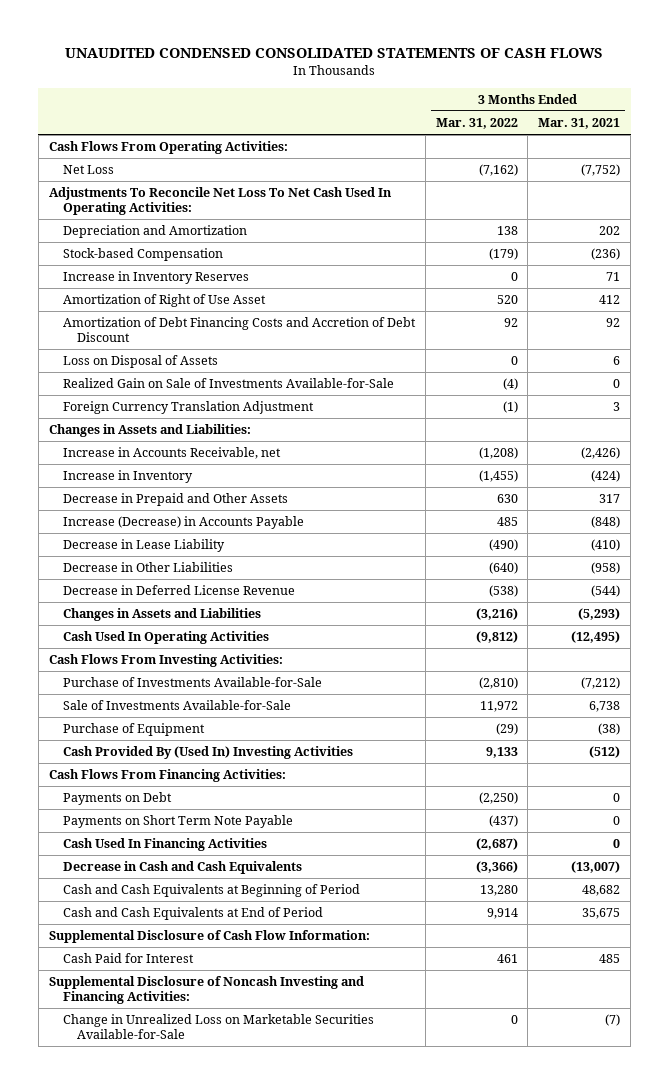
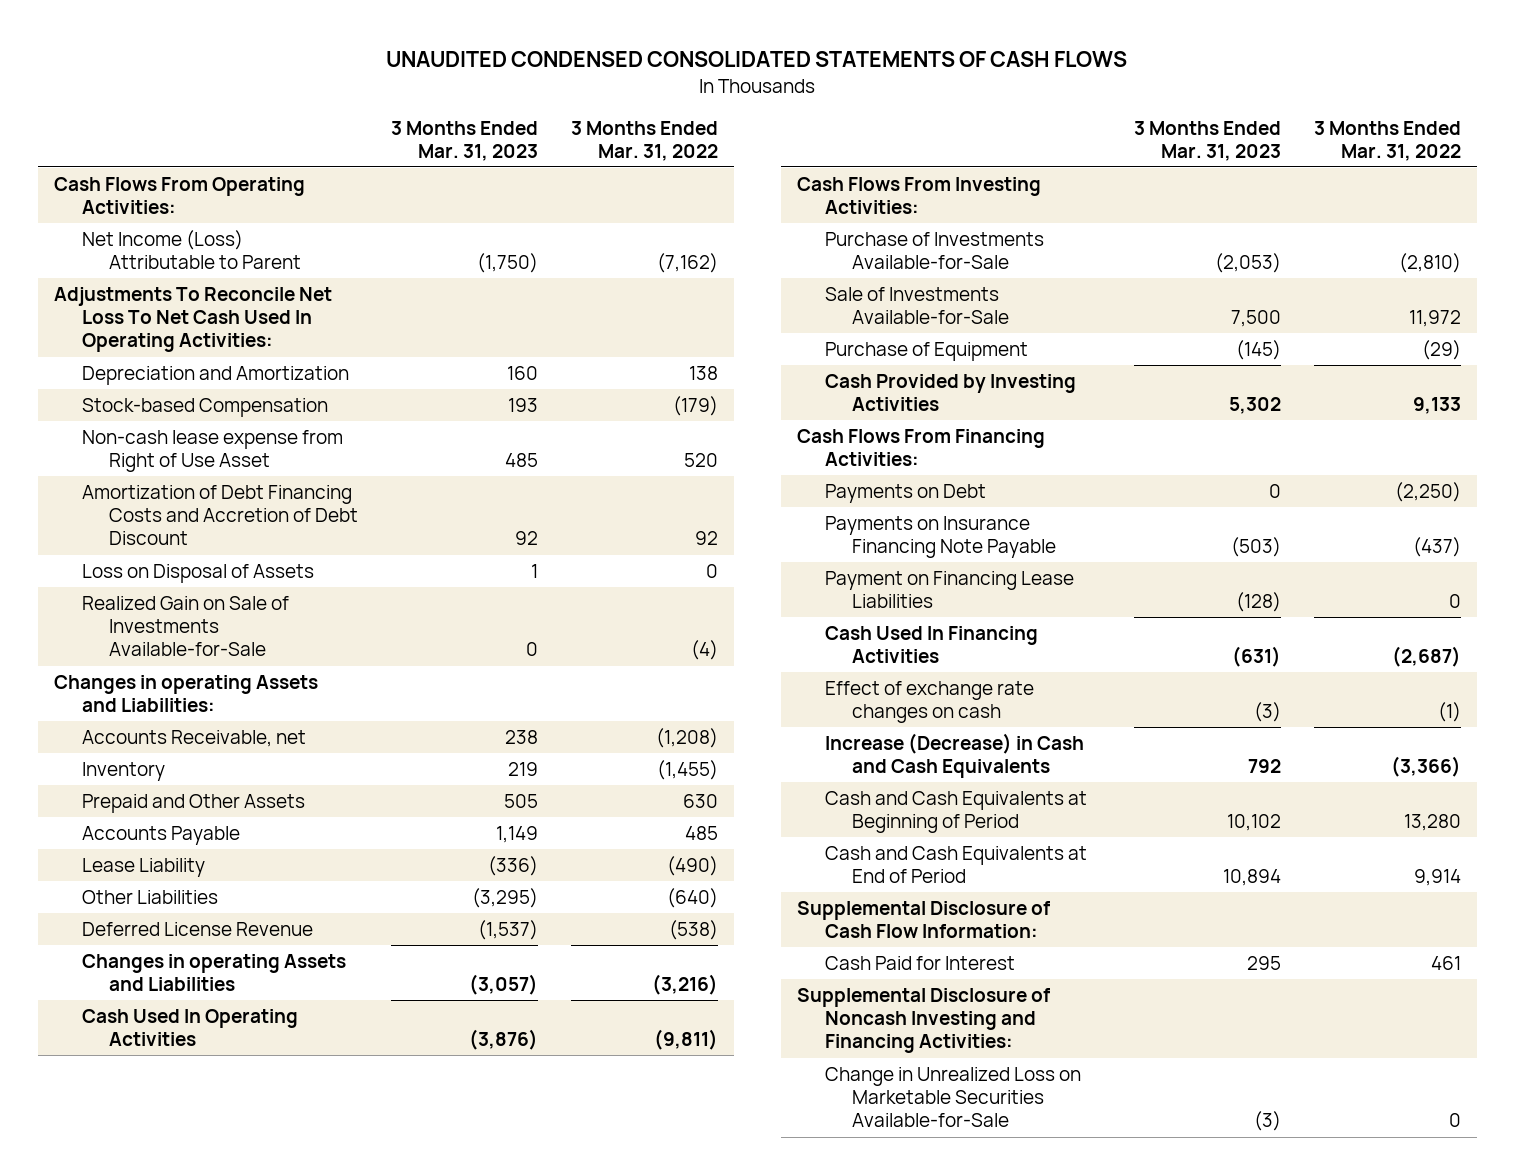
[538,118,621,130] Mar. 31, 2021 -> none
none -> [390,120,538,161] 3 Months Ended Mar. 31, 2023
[63,165,115,175] Net Loss -> [81,230,302,270] Net Income (Loss) Attributable to Parent
[63,271,250,285] Increase in Inventory Reserves -> none
[63,294,267,308] Amortization of Right of Use Asset -> none
none -> [81,430,343,473] Non-cash lease expense from Right of Use Asset
[63,401,315,415] Foreign Currency Translation Adjustment -> none
[48,424,251,438] Changes in Assets and Liabilities: -> [54,675,319,713] Changes in operating Assets and Liabilities:
[63,447,282,460] Increase in Accounts Receivable, net -> [81,730,306,748] Accounts Receivable, net
[63,470,194,484] Increase in Inventory -> [81,762,165,782] Inventory
[63,493,289,507] Decrease in Prepaid and Other Assets -> [81,794,305,814] Prepaid and Other Assets
[63,516,305,530] Increase (Decrease) in Accounts Payable -> [81,826,240,846] Accounts Payable
[63,539,226,553] Decrease in Lease Liability -> [81,858,205,878] Lease Liability
[63,562,234,573] Decrease in Other Liabilities -> [81,890,218,905] Other Liabilities
[63,585,296,596] Decrease in Deferred License Revenue -> [81,922,313,937] Deferred License Revenue
[63,608,262,622] Changes in Assets and Liabilities -> [81,954,346,992] Changes in operating Assets and Liabilities
[475,631,518,644] (9,812) -> [653,1029,718,1051] (9,811)
[63,746,354,760] Cash Provided By (Used In) Investing Activities -> [824,374,1076,412] Cash Provided by Investing Activities
[63,815,294,829] Payments on Short Term Note Payable -> [824,516,1057,559] Payments on Insurance Financing Note Payable
none -> [824,571,1074,609] Payment on Financing Lease Liabilities
none -> [824,681,1034,724] Effect of exchange rate changes on cash
[63,861,303,875] Decrease in Cash and Cash Equivalents -> [824,733,1084,779] Increase (Decrease) in Cash and Cash Equivalents

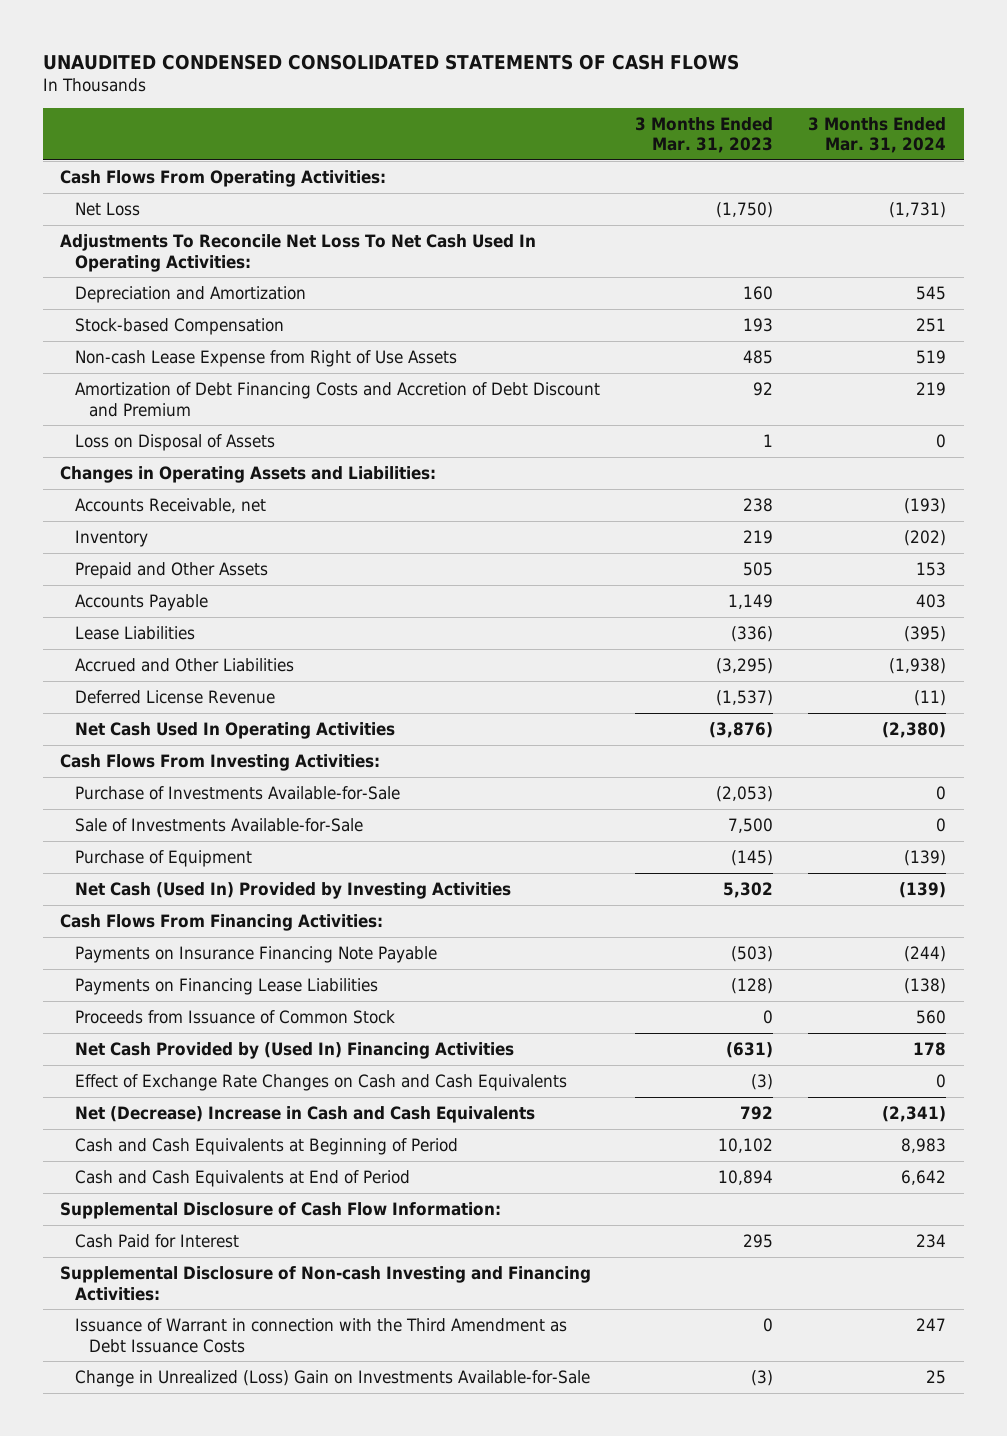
[570,120,718,161] 3 Months Ended Mar. 31, 2022 -> none
none -> [808,116,947,154] 3 Months Ended Mar. 31, 2024
[81,230,302,270] Net Income (Loss) Attributable to Parent -> [74,201,140,216] Net Loss
[81,430,343,473] Non-cash lease expense from Right of Use Asset -> [74,349,457,367] Non-cash Lease Expense from Right of Use Assets
[81,485,359,546] Amortization of Debt Financing Costs and Accretion of Debt Discount -> [74,381,600,417] Amortization of Debt Financing Costs and Accretion of Debt Discount and Premium
[81,596,289,657] Realized Gain on Sale of Investments Available-for-Sale -> none
[54,675,319,713] Changes in operating Assets and Liabilities: -> [60,465,437,483] Changes in Operating Assets and Liabilities:
[81,858,205,878] Lease Liability -> [74,625,195,640] Lease Liabilities
[81,890,218,905] Other Liabilities -> [74,657,294,672] Accrued and Other Liabilities
[81,954,346,992] Changes in operating Assets and Liabilities -> none
[81,1009,298,1047] Cash Used In Operating Activities -> [74,721,395,739] Net Cash Used In Operating Activities
[824,374,1076,412] Cash Provided by Investing Activities -> [74,881,511,899] Net Cash (Used In) Provided by Investing Activities
[824,484,986,504] Payments on Debt -> none
[824,571,1074,609] Payment on Financing Lease Liabilities -> [74,977,378,995] Payments on Financing Lease Liabilities
none -> [74,1009,395,1024] Proceeds from Issuance of Common Stock
[824,626,1038,664] Cash Used In Financing Activities -> [74,1041,514,1059] Net Cash Provided by (Used In) Financing Activities
[824,681,1034,724] Effect of exchange rate changes on cash -> [74,1073,567,1091] Effect of Exchange Rate Changes on Cash and Cash Equivalents
[824,733,1084,779] Increase (Decrease) in Cash and Cash Equivalents -> [74,1105,535,1123] Net (Decrease) Increase in Cash and Cash Equivalents
[797,988,1051,1054] Supplemental Disclosure of Noncash Investing and Financing Activities: -> [60,1265,592,1301] Supplemental Disclosure of Non-cash Investing and Financing Activities:
none -> [74,1317,567,1353] Issuance of Warrant in connection with the Third Amendment as Debt Issuance Costs
[824,1067,1081,1128] Change in Unrealized Loss on Marketable Securities Available-for-Sale -> [74,1369,590,1387] Change in Unrealized (Loss) Gain on Investments Available-for-Sale

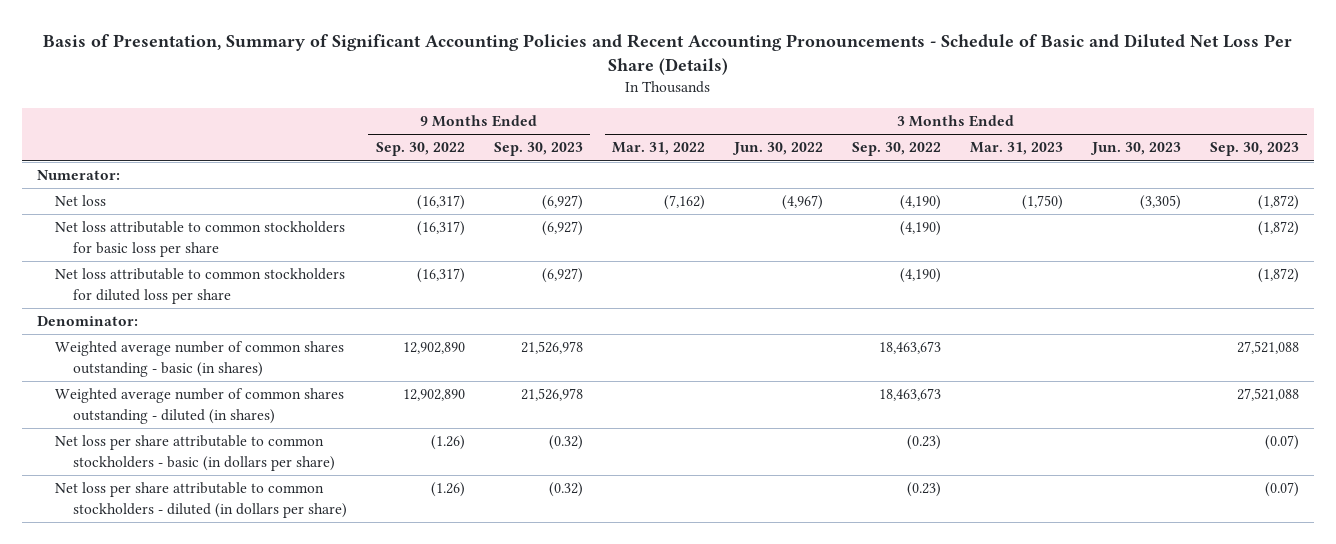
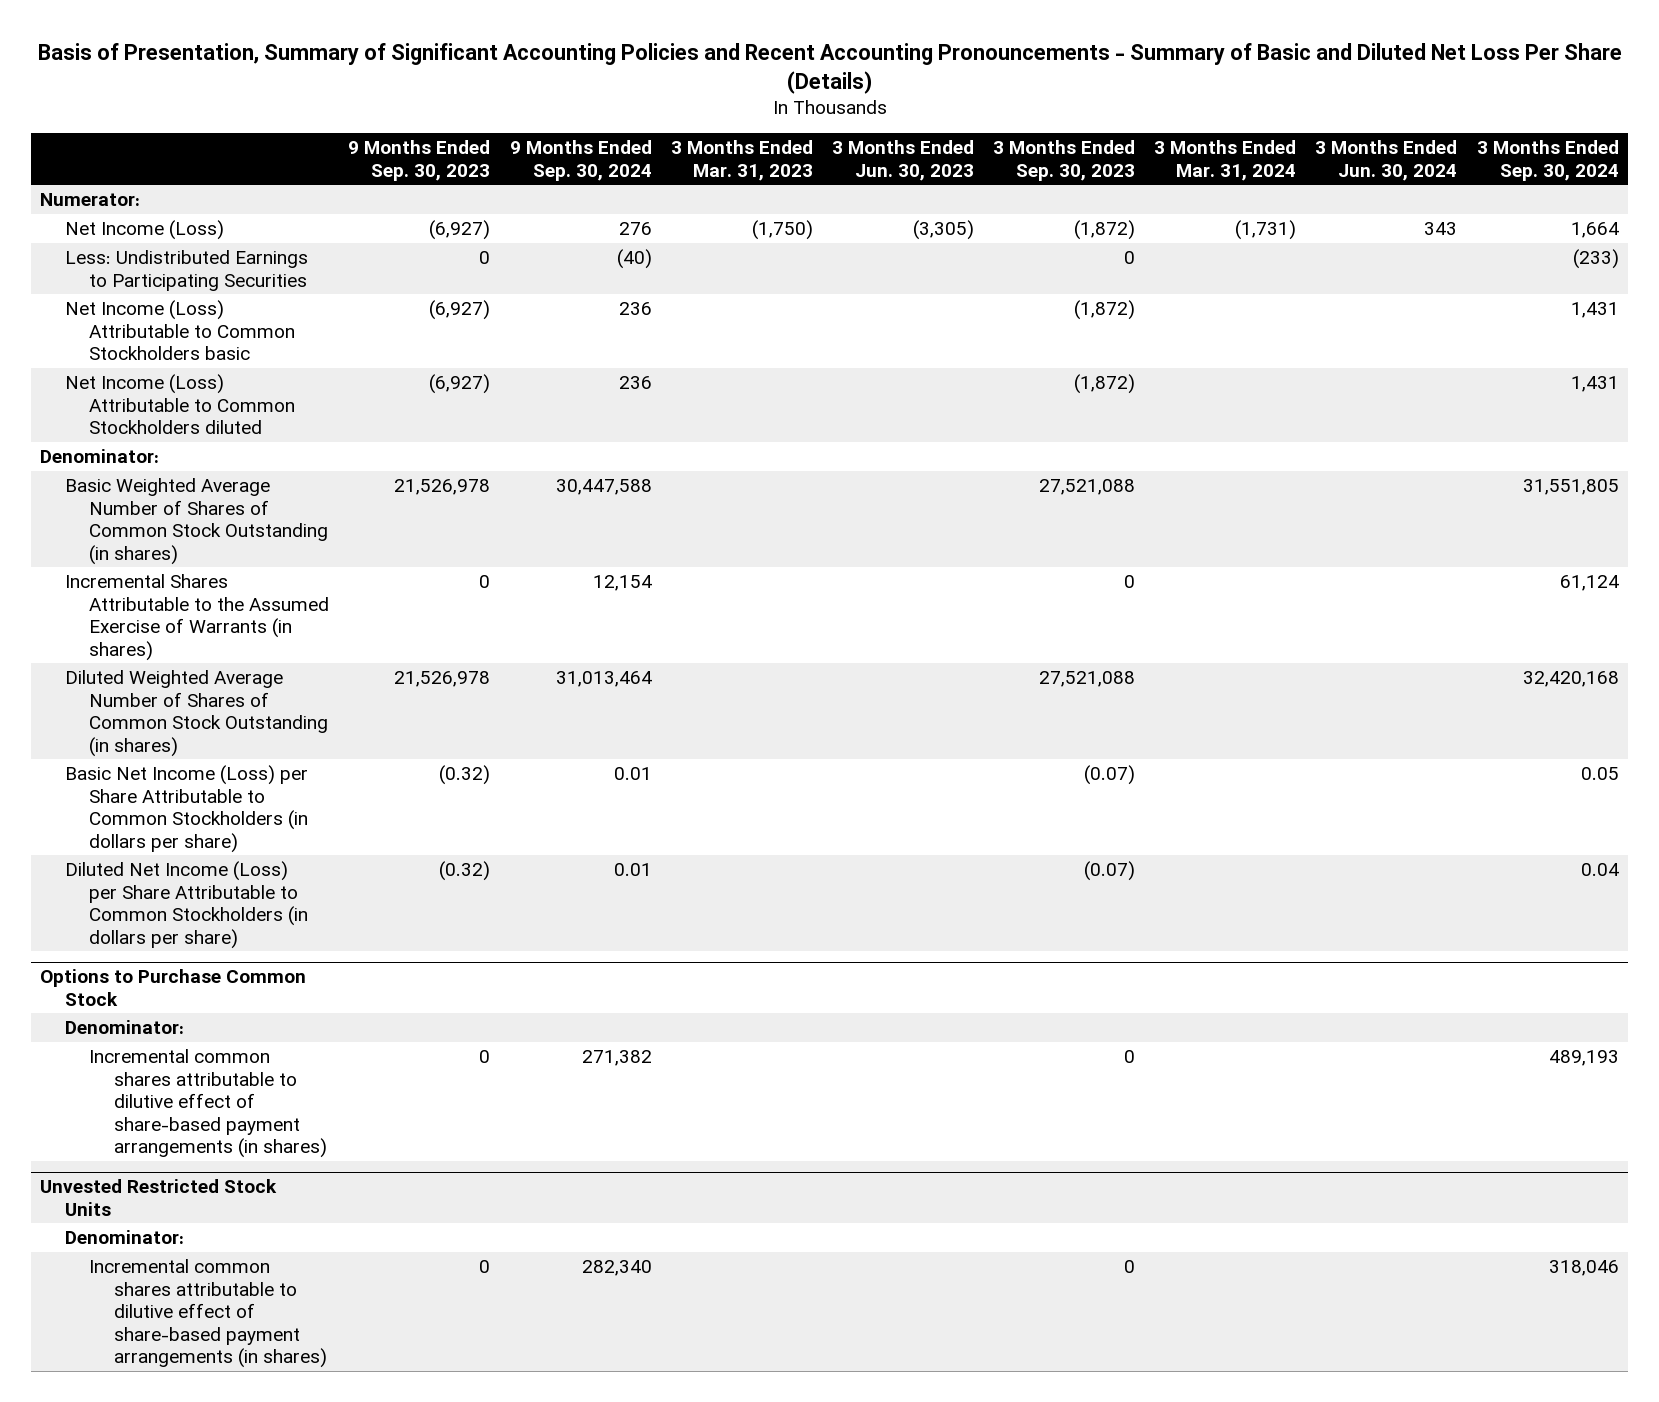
[43,33,1293,75] Basis of Presentation, Summary of Significant Accounting Policies and Recent Accounting Pronouncements - Schedule of Basic and Diluted Net Loss Per Share (Details) -> [37,42,1622,95] Basis of Presentation, Summary of Significant Accounting Policies and Recent Accounting Pronouncements - Summary of Basic and Diluted Net Loss Per Share (Details)
[375,142,465,157] Sep. 30, 2022 -> none
[611,142,705,156] Mar. 31, 2022 -> none
[732,142,824,156] Jun. 30, 2022 -> none
[852,142,942,157] Sep. 30, 2022 -> none
none -> [509,140,652,181] 9 Months Ended Sep. 30, 2024
none -> [1154,140,1297,181] 3 Months Ended Mar. 31, 2024
none -> [1315,140,1458,181] 3 Months Ended Jun. 30, 2024
none -> [1476,140,1619,181] 3 Months Ended Sep. 30, 2024
[54,195,106,207] Net loss -> [64,220,224,241] Net Income (Loss)
none -> [64,250,308,291] Less: Undistributed Earnings to Participating Securities
[54,221,345,257] Net loss attributable to common stockholders for basic loss per share -> [64,300,296,361] Net Income (Loss) Attributable to Common Stockholders basic
[54,268,345,304] Net loss attributable to common stockholders for diluted loss per share -> [64,374,296,435] Net Income (Loss) Attributable to Common Stockholders diluted
[54,341,344,377] Weighted average number of common shares outstanding - basic (in shares) -> [64,478,329,565] Basic Weighted Average Number of Shares of Common Stock Outstanding (in shares)
none -> [64,574,330,661] Incremental Shares Attributable to the Assumed Exercise of Warrants (in shares)
[54,388,344,424] Weighted average number of common shares outstanding - diluted (in shares) -> [64,670,329,757] Diluted Weighted Average Number of Shares of Common Stock Outstanding (in shares)
[54,435,335,471] Net loss per share attributable to common stockholders - basic (in dollars per share) -> [64,765,309,853] Basic Net Income (Loss) per Share Attributable to Common Stockholders (in dollars per share)
[54,482,347,518] Net loss per share attributable to common stockholders - diluted (in dollars per share) -> [64,861,309,949] Diluted Net Income (Loss) per Share Attributable to Common Stockholders (in dollars per share)
none -> [40,969,307,1006] Options to Purchase Common Stock
none -> [64,1020,184,1035] Denominator:
none -> [89,1049,327,1159] Incremental common shares attributable to dilutive effect of share-based payment arrangements (in shares)
none -> [40,1179,278,1216] Unvested Restricted Stock Units
none -> [64,1230,184,1245] Denominator:
none -> [89,1259,327,1369] Incremental common shares attributable to dilutive effect of share-based payment arrangements (in shares)

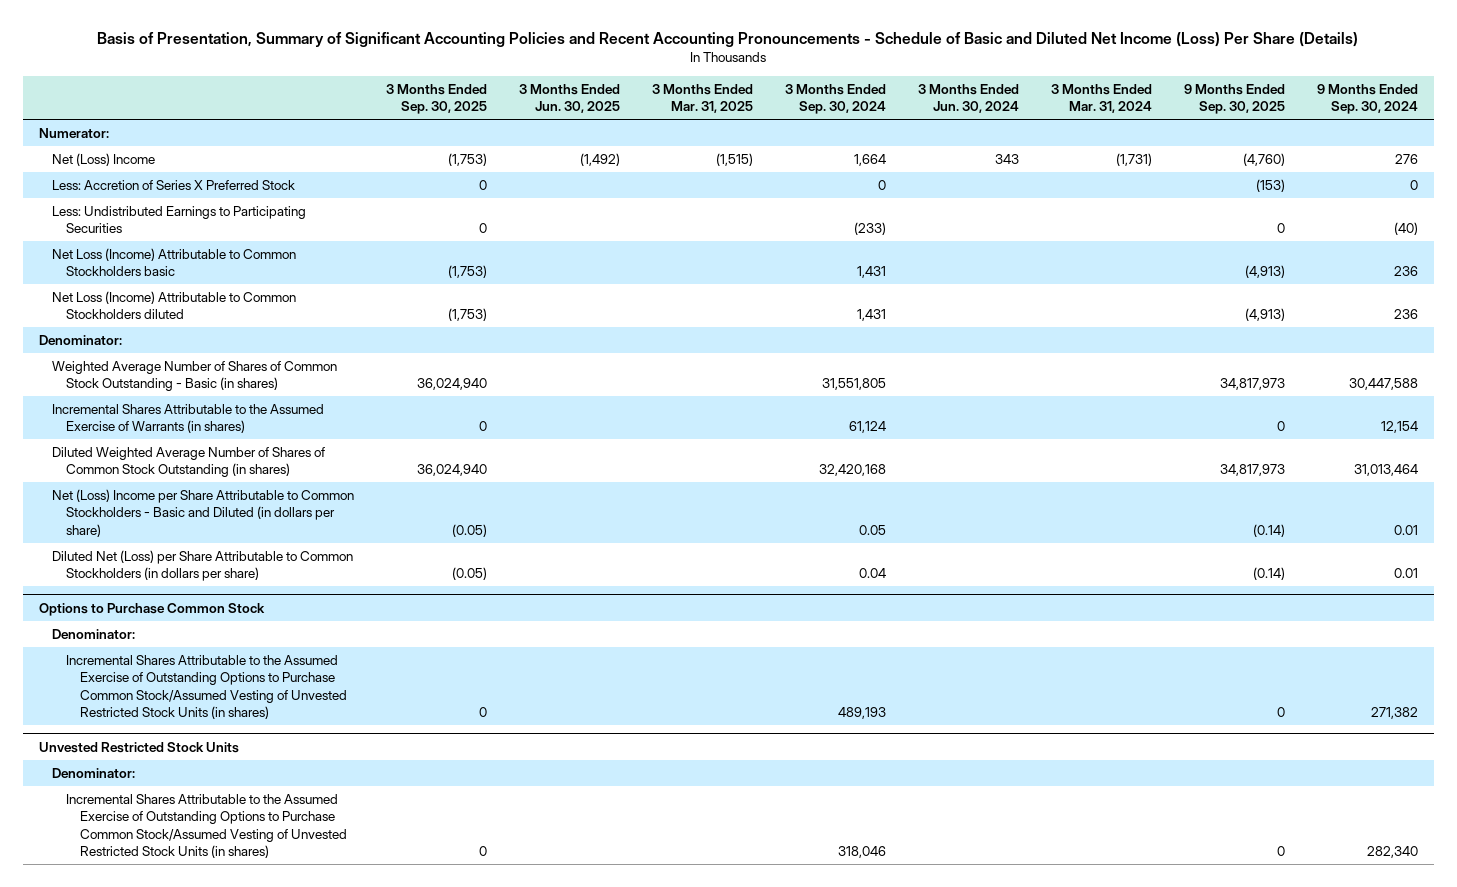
[37,42,1622,95] Basis of Presentation, Summary of Significant Accounting Policies and Recent Accounting Pronouncements - Summary of Basic and Diluted Net Loss Per Share (Details) -> [97,31,1359,47] Basis of Presentation, Summary of Significant Accounting Policies and Recent Accounting Pronouncements - Schedule of Basic and Diluted Net Income (Loss) Per Share (Details)
[348,140,491,181] 9 Months Ended Sep. 30, 2023 -> none
[670,140,813,181] 3 Months Ended Mar. 31, 2023 -> none
[831,140,974,181] 3 Months Ended Jun. 30, 2023 -> none
[993,140,1136,181] 3 Months Ended Sep. 30, 2023 -> none
none -> [386,83,488,115] 3 Months Ended Sep. 30, 2025
none -> [519,83,621,114] 3 Months Ended Jun. 30, 2025
none -> [652,83,754,114] 3 Months Ended Mar. 31, 2025
none -> [1184,83,1286,115] 9 Months Ended Sep. 30, 2025
[64,220,224,241] Net Income (Loss) -> [52,152,156,166] Net (Loss) Income
none -> [52,179,296,190] Less: Accretion of Series X Preferred Stock
[64,300,296,361] Net Income (Loss) Attributable to Common Stockholders basic -> [52,247,297,277] Net Loss (Income) Attributable to Common Stockholders basic
[64,374,296,435] Net Income (Loss) Attributable to Common Stockholders diluted -> [52,290,297,320] Net Loss (Income) Attributable to Common Stockholders diluted
[64,478,329,565] Basic Weighted Average Number of Shares of Common Stock Outstanding (in shares) -> [52,360,338,392] Weighted Average Number of Shares of Common Stock Outstanding - Basic (in shares)
[64,765,309,853] Basic Net Income (Loss) per Share Attributable to Common Stockholders (in dollars per share) -> [52,488,355,537] Net (Loss) Income per Share Attributable to Common Stockholders - Basic and Diluted (in dollars per share)
[64,861,309,949] Diluted Net Income (Loss) per Share Attributable to Common Stockholders (in dollars per share) -> [52,549,354,582] Diluted Net (Loss) per Share Attributable to Common Stockholders (in dollars per share)
[89,1049,327,1159] Incremental common shares attributable to dilutive effect of share-based payment arrangements (in shares) -> [66,654,347,720] Incremental Shares Attributable to the Assumed Exercise of Outstanding Options to Purchase Common Stock/Assumed Vesting of Unvested Restricted Stock Units (in shares)
[89,1259,327,1369] Incremental common shares attributable to dilutive effect of share-based payment arrangements (in shares) -> [66,793,347,859] Incremental Shares Attributable to the Assumed Exercise of Outstanding Options to Purchase Common Stock/Assumed Vesting of Unvested Restricted Stock Units (in shares)

